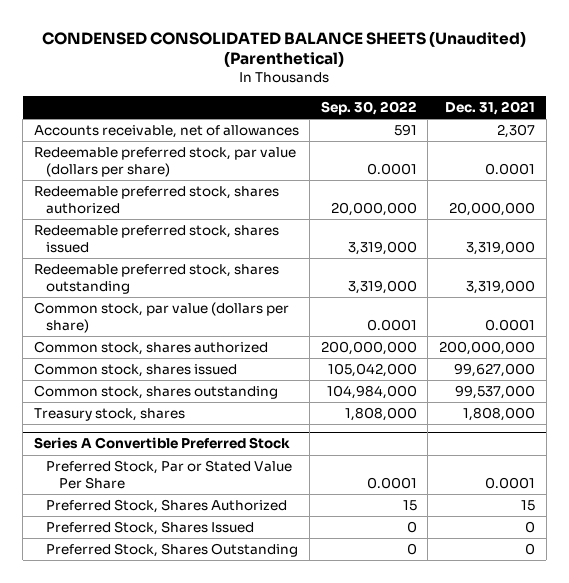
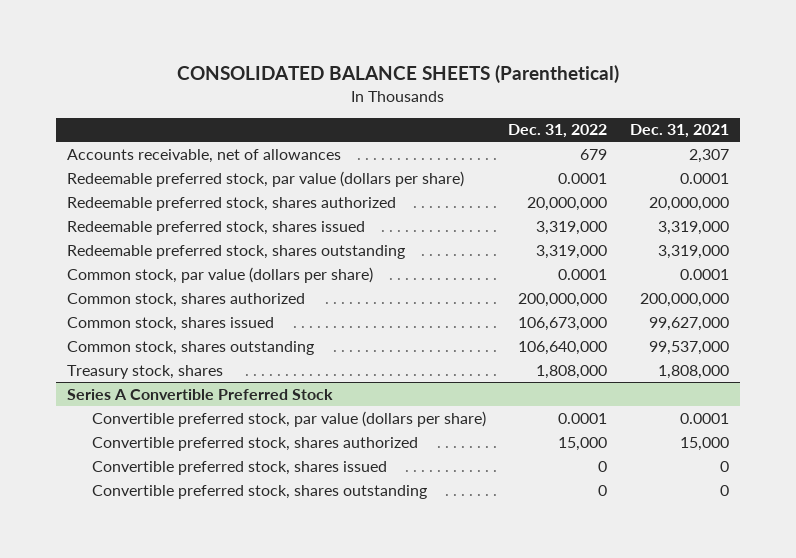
[42,30,527,68] CONDENSED CONSOLIDATED BALANCE SHEETS (Unaudited) (Parenthetical) -> [176,65,619,84] CONSOLIDATED BALANCE SHEETS (Parenthetical)
[320,100,417,115] Sep. 30, 2022 -> none
none -> [508,124,608,139] Dec. 31, 2022
[46,460,293,489] Preferred Stock, Par or Stated Value Per Share -> [91,410,486,427] Convertible preferred stock, par value (dollars per share)
[46,499,288,514] Preferred Stock, Shares Authorized -> [91,436,418,451] Convertible preferred stock, shares authorized
[521,500,536,512] 15 -> [679,436,729,451] 15,000
[46,521,255,536] Preferred Stock, Shares Issued -> [91,460,387,475] Convertible preferred stock, shares issued
[46,543,299,558] Preferred Stock, Shares Outstanding -> [91,484,427,499] Convertible preferred stock, shares outstanding

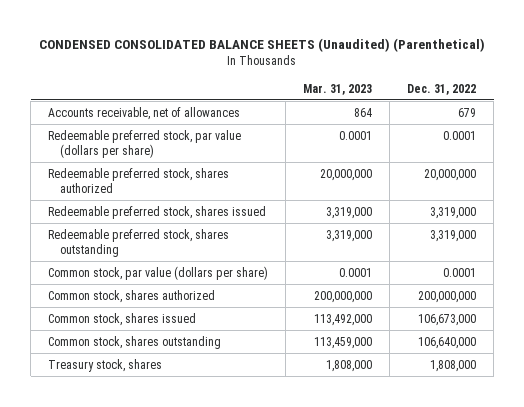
[176,65,619,84] CONSOLIDATED BALANCE SHEETS (Parenthetical) -> [39,38,486,53] CONDENSED CONSOLIDATED BALANCE SHEETS (Unaudited) (Parenthetical)
[629,124,729,139] Dec. 31, 2021 -> none
none -> [303,83,373,95] Mar. 31, 2023
[66,388,333,400] Series A Convertible Preferred Stock -> none
[91,410,486,427] Convertible preferred stock, par value (dollars per share) -> none
[91,436,418,451] Convertible preferred stock, shares authorized -> none
[91,460,387,475] Convertible preferred stock, shares issued -> none
[91,484,427,499] Convertible preferred stock, shares outstanding -> none

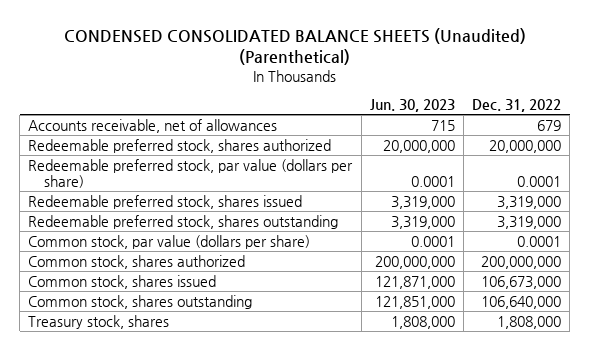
[303,83,373,95] Mar. 31, 2023 -> none
none -> [369,99,455,113] Jun. 30, 2023
[48,129,242,158] Redeemable preferred stock, par value (dollars per share) -> [28,158,354,189] Redeemable preferred stock, par value (dollars per share)

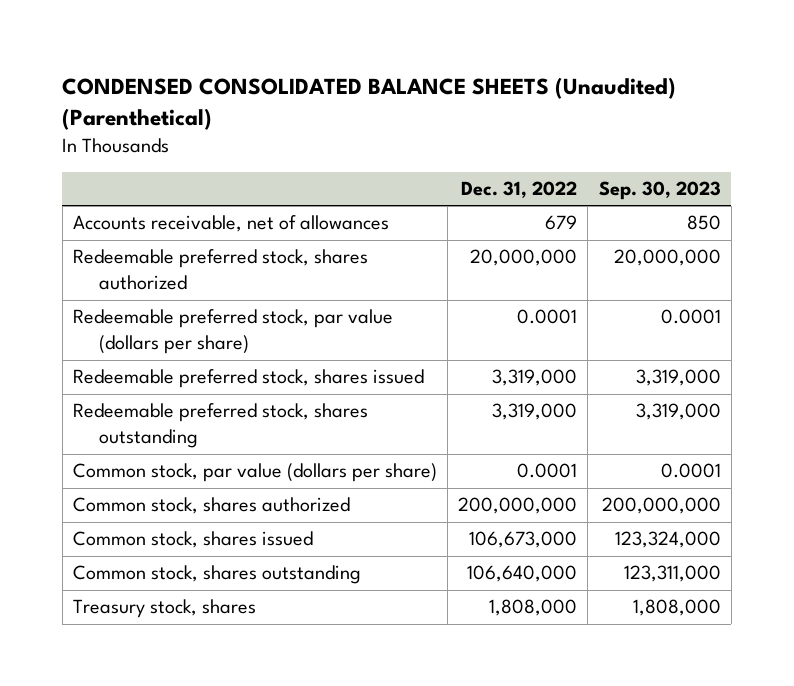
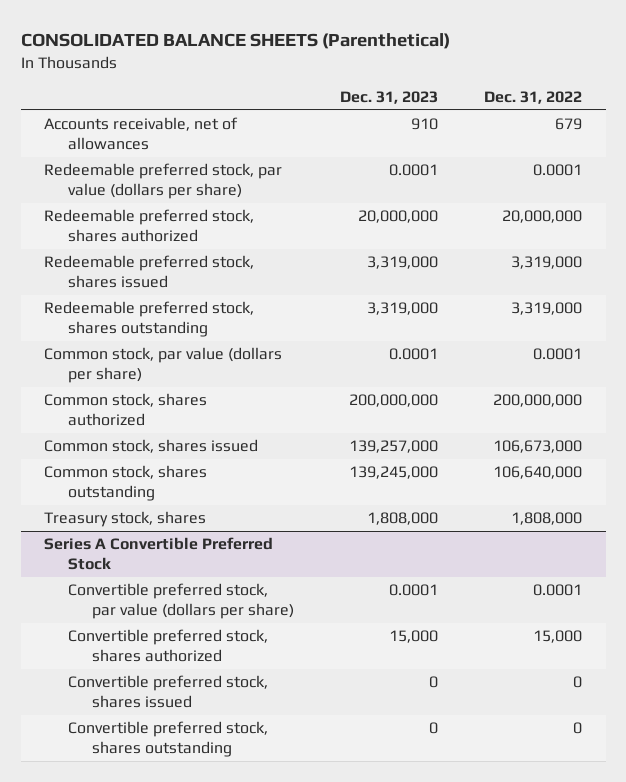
[62,76,677,130] CONDENSED CONSOLIDATED BALANCE SHEETS (Unaudited) (Parenthetical) -> [20,32,450,49] CONSOLIDATED BALANCE SHEETS (Parenthetical)
[598,181,721,201] Sep. 30, 2023 -> none
none -> [340,90,439,104] Dec. 31, 2023
[73,249,369,291] Redeemable preferred stock, shares authorized -> [43,209,254,243] Redeemable preferred stock, shares authorized
none -> [43,537,273,571] Series A Convertible Preferred Stock
none -> [67,583,295,620] Convertible preferred stock, par value (dollars per share)
none -> [67,629,268,663] Convertible preferred stock, shares authorized
none -> [67,675,268,709] Convertible preferred stock, shares issued
none -> [67,721,268,758] Convertible preferred stock, shares outstanding

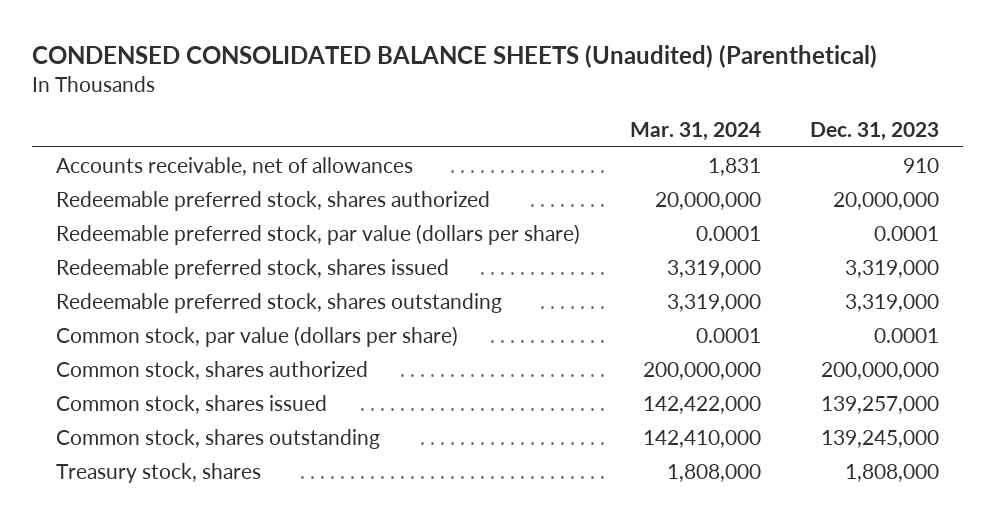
[20,32,450,49] CONSOLIDATED BALANCE SHEETS (Parenthetical) -> [31,44,877,68] CONDENSED CONSOLIDATED BALANCE SHEETS (Unaudited) (Parenthetical)
[484,90,583,104] Dec. 31, 2022 -> none
none -> [629,122,761,142] Mar. 31, 2024
[43,163,282,200] Redeemable preferred stock, par value (dollars per share) -> [56,223,581,245] Redeemable preferred stock, par value (dollars per share)
[43,537,273,571] Series A Convertible Preferred Stock -> none
[67,583,295,620] Convertible preferred stock, par value (dollars per share) -> none
[67,629,268,663] Convertible preferred stock, shares authorized -> none
[67,675,268,709] Convertible preferred stock, shares issued -> none
[67,721,268,758] Convertible preferred stock, shares outstanding -> none

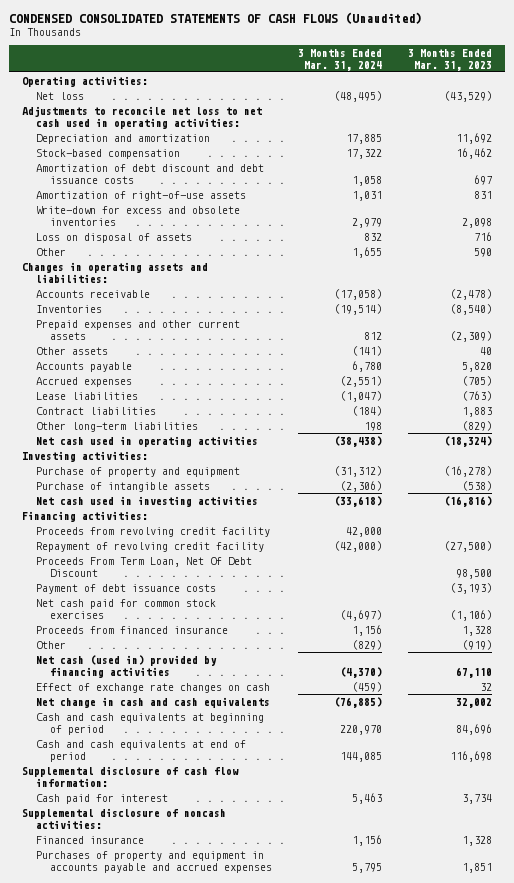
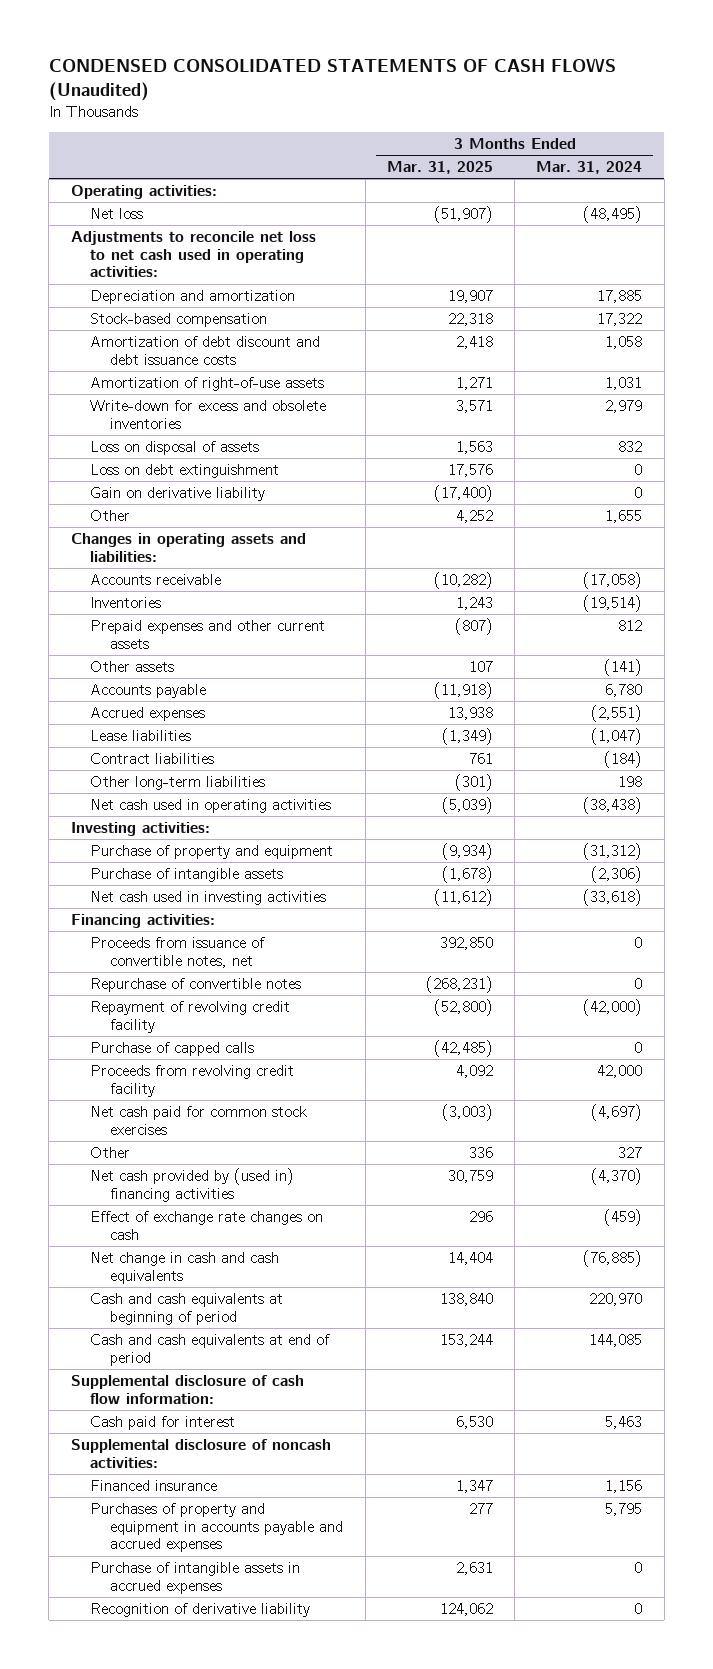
[408,48,493,71] 3 Months Ended Mar. 31, 2023 -> none
none -> [386,160,493,174] Mar. 31, 2025
none -> [90,463,280,478] Loss on debt extinguishment
none -> [90,486,266,501] Gain on derivative liability
none -> [90,936,266,968] Proceeds from issuance of convertible notes, net
none -> [90,977,302,992] Repurchase of convertible notes
[36,556,253,577] Proceeds From Term Loan, Net Of Debt Discount -> none
[36,583,217,594] Payment of debt issuance costs -> none
none -> [90,1041,255,1056] Purchase of capped calls
[36,526,271,537] Proceeds from revolving credit facility -> [90,1064,295,1097] Proceeds from revolving credit facility
[36,625,229,634] Proceeds from financed insurance -> none
[351,639,382,650] (829) -> [618,1146,643,1158] 327
[36,654,218,678] Net cash (used in) provided by financing activities -> [90,1167,295,1202] Net cash provided by (used in) financing activities
none -> [90,1561,301,1594] Purchase of intangible assets in accrued expenses
none -> [90,1602,311,1617] Recognition of derivative liability

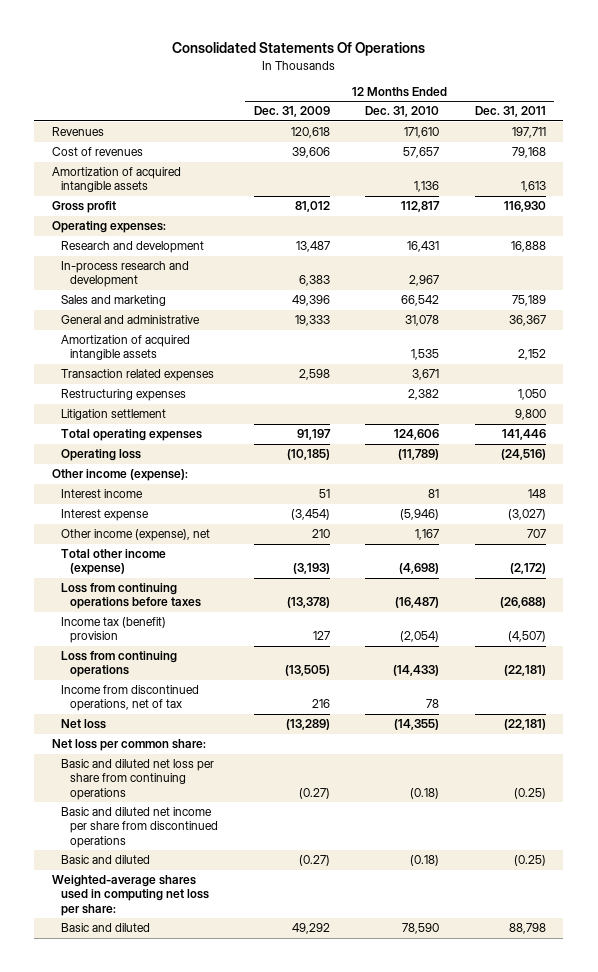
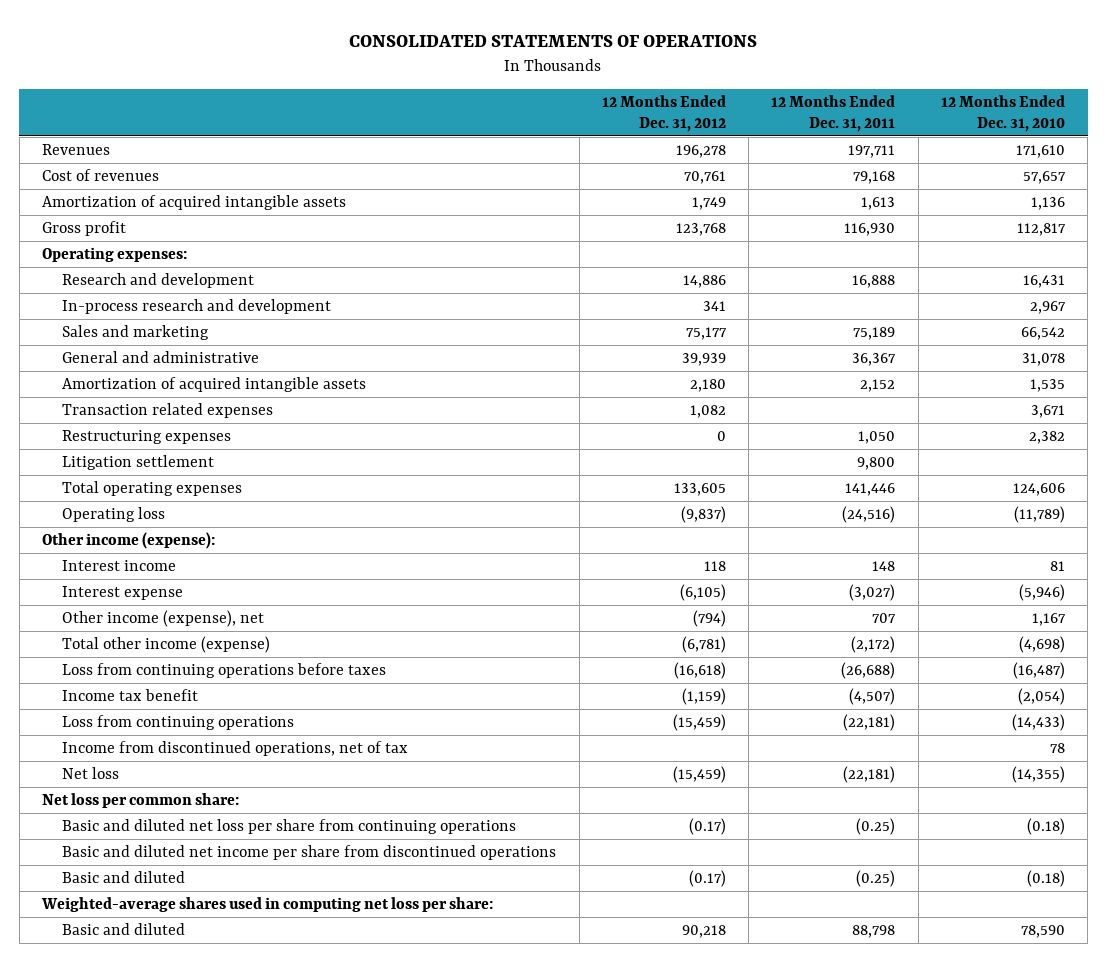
[171,42,425,57] Consolidated Statements Of Operations -> [349,34,758,47] CONSOLIDATED STATEMENTS OF OPERATIONS
[253,106,330,118] Dec. 31, 2009 -> none
none -> [601,94,726,132] 12 Months Ended Dec. 31, 2012
[61,617,167,644] Income tax (benefit) provision -> [62,689,199,702] Income tax benefit

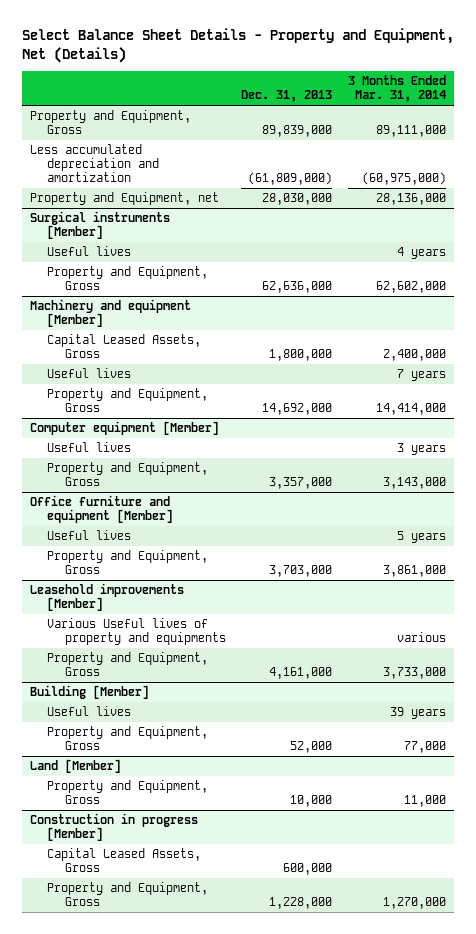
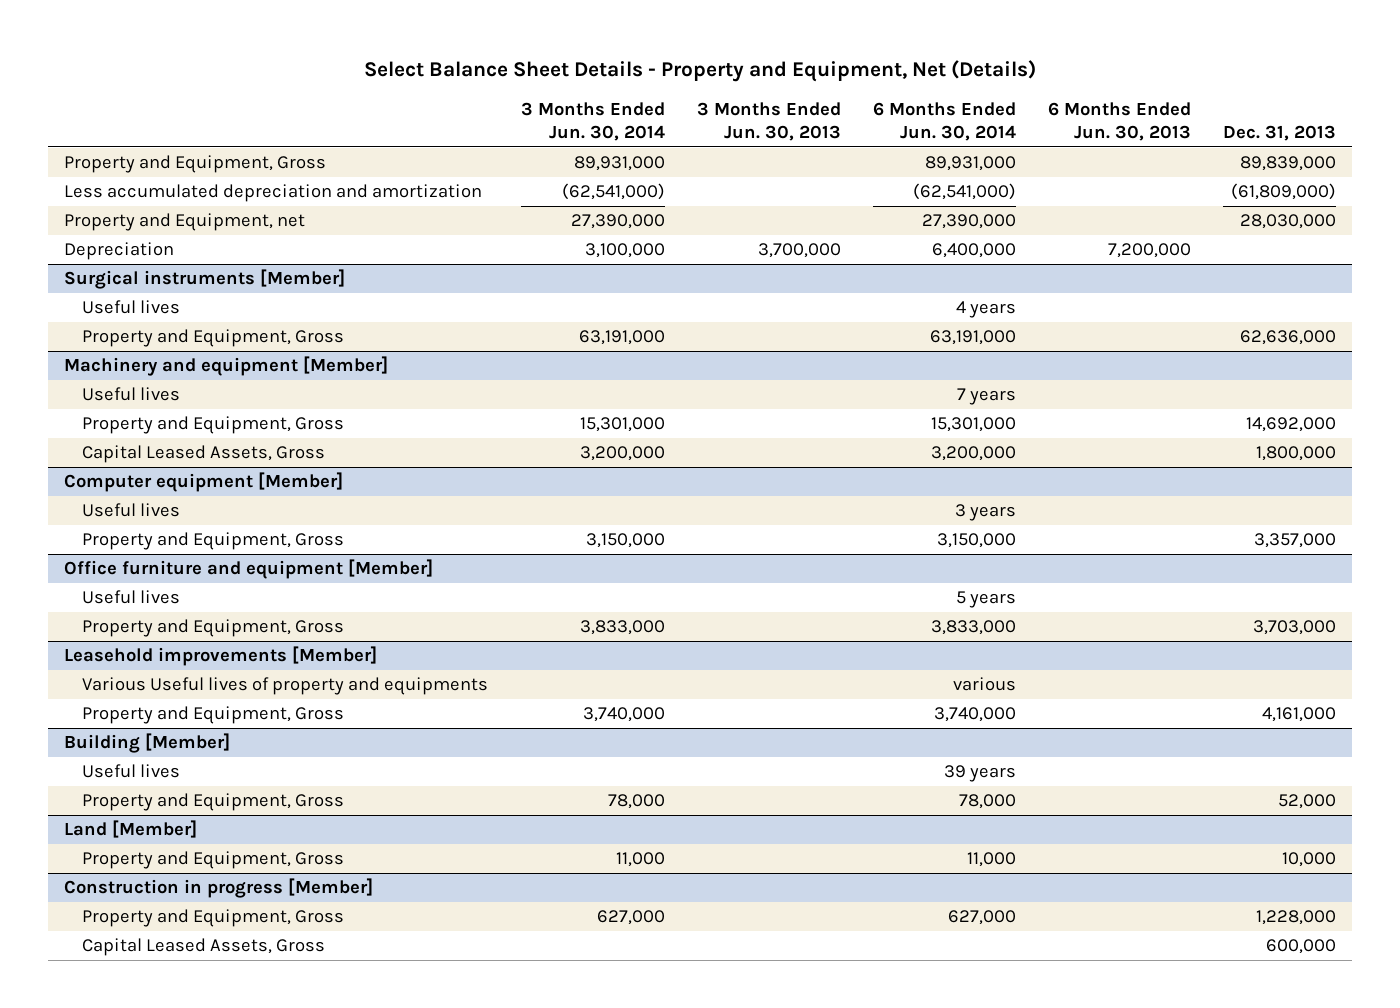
[348,75,447,103] 3 Months Ended Mar. 31, 2014 -> none
none -> [520,101,665,142] 3 Months Ended Jun. 30, 2014
none -> [696,101,841,142] 3 Months Ended Jun. 30, 2013
none -> [872,101,1016,142] 6 Months Ended Jun. 30, 2014
none -> [1047,101,1191,142] 6 Months Ended Jun. 30, 2013
none -> [63,242,174,261] Depreciation
[47,334,202,359] Capital Leased Assets, Gross -> [82,445,326,464] Capital Leased Assets, Gross
[47,848,202,873] Capital Leased Assets, Gross -> [82,938,326,957] Capital Leased Assets, Gross

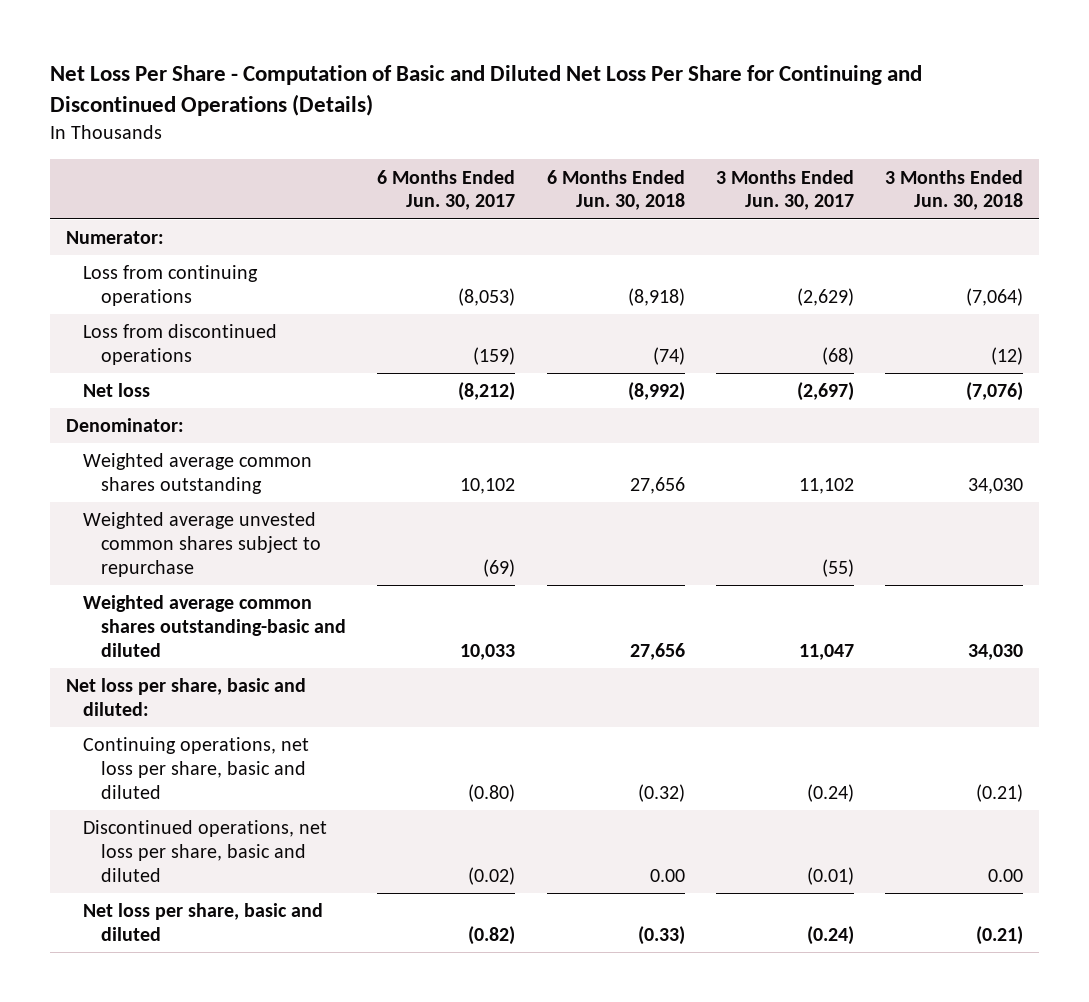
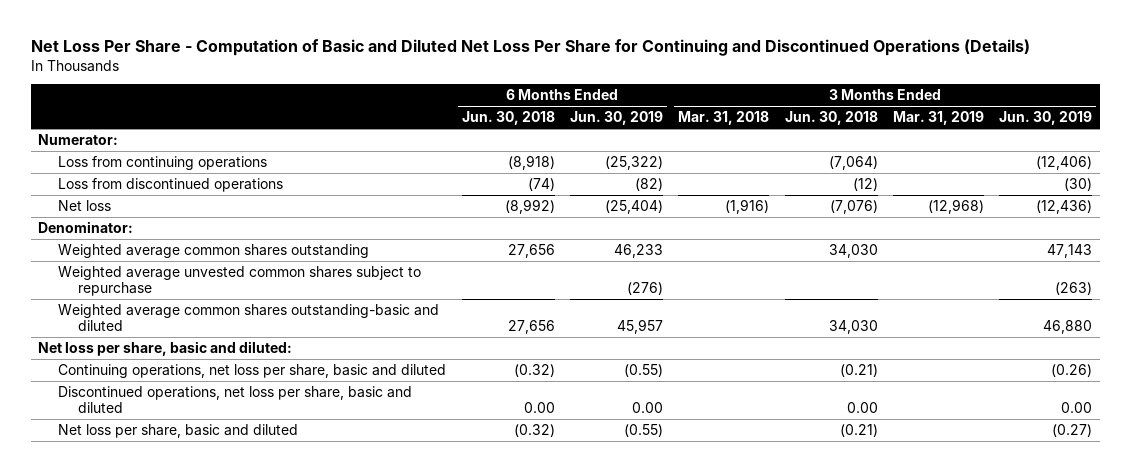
[377,169,516,211] 6 Months Ended Jun. 30, 2017 -> none
[715,169,854,211] 3 Months Ended Jun. 30, 2017 -> none
none -> [569,111,663,126] Jun. 30, 2019
none -> [678,111,770,126] Mar. 31, 2018
none -> [892,111,984,126] Mar. 31, 2019
none -> [999,111,1093,126] Jun. 30, 2019
[637,925,685,945] (0.33) -> [513,424,555,438] (0.32)

